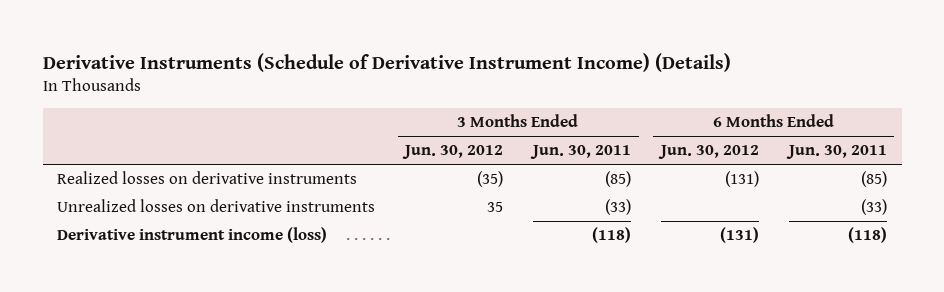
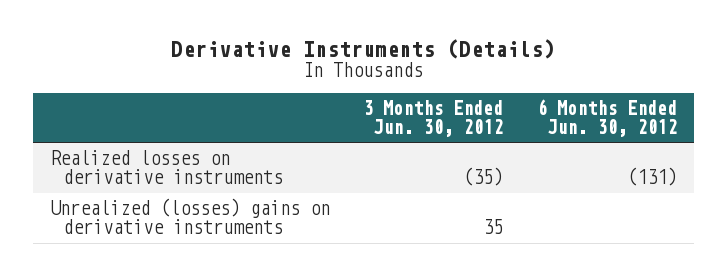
[42,52,731,72] Derivative Instruments (Schedule of Derivative Instrument Income) (Details) -> [171,38,556,59] Derivative Instruments (Details)
[530,145,632,160] Jun. 30, 2011 -> none
[785,145,887,160] Jun. 30, 2011 -> none
[57,227,328,244] Derivative instrument income (loss) -> none
[57,199,376,213] Unrealized losses on derivative instruments -> [49,198,330,235] Unrealized (losses) gains on derivative instruments

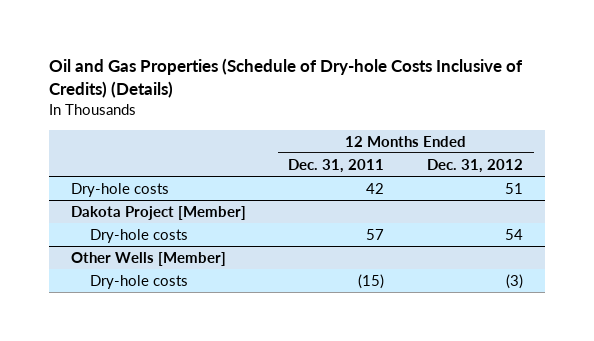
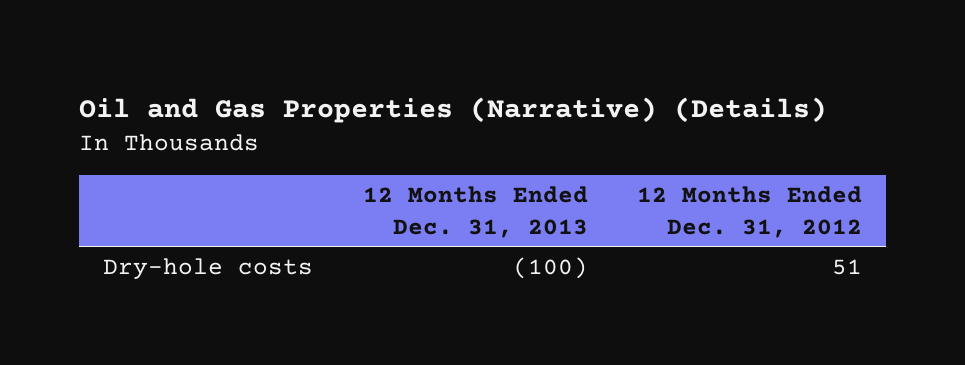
[49,57,524,98] Oil and Gas Properties (Schedule of Dry-hole Costs Inclusive of Credits) (Details) -> [78,96,827,123] Oil and Gas Properties (Narrative) (Details)
[288,158,385,173] Dec. 31, 2011 -> none
none -> [362,185,588,238] 12 Months Ended Dec. 31, 2013
[70,205,246,220] Dakota Project [Member] -> none
[90,228,189,243] Dry-hole costs -> none
[70,251,226,266] Other Wells [Member] -> none
[90,274,189,289] Dry-hole costs -> none

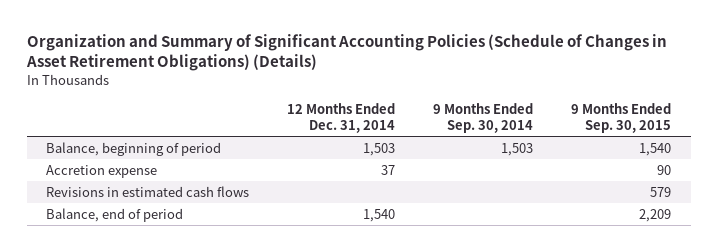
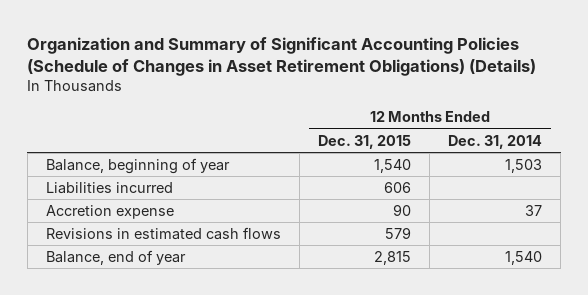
[433,102,534,133] 9 Months Ended Sep. 30, 2014 -> none
[571,102,672,133] 9 Months Ended Sep. 30, 2015 -> none
none -> [317,134,411,149] Dec. 31, 2015
[46,141,222,156] Balance, beginning of period -> [45,157,230,174] Balance, beginning of year
none -> [45,181,173,194] Liabilities incurred
[46,207,184,222] Balance, end of period -> [45,249,186,265] Balance, end of year

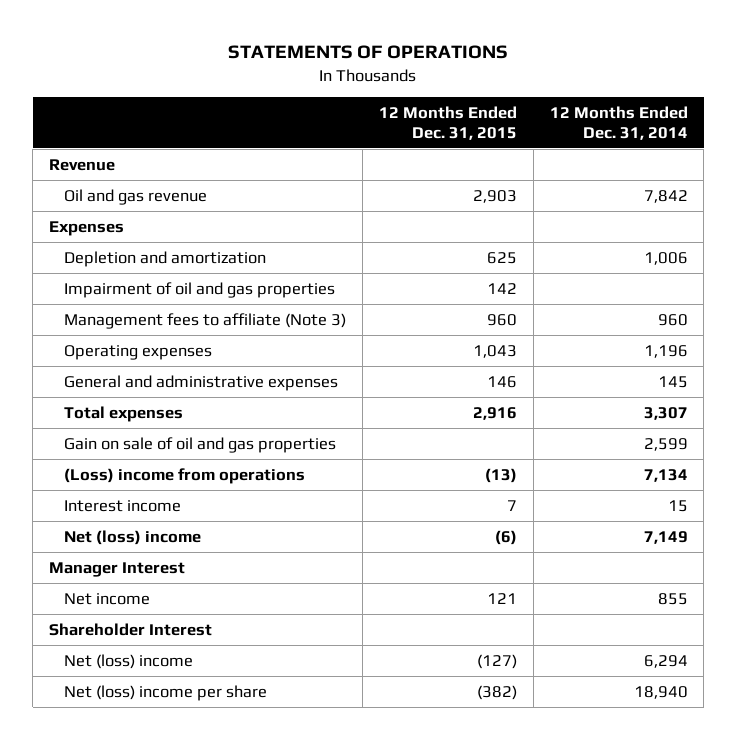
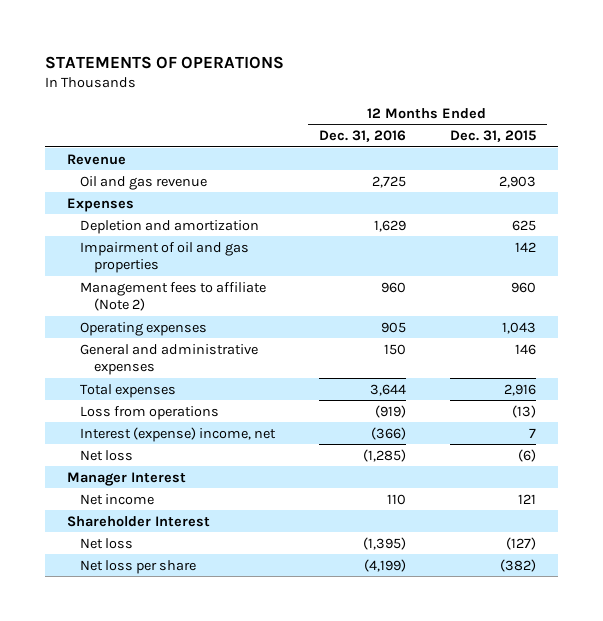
[549,105,688,140] 12 Months Ended Dec. 31, 2014 -> none
none -> [319,130,407,143] Dec. 31, 2016
[63,312,346,329] Management fees to affiliate (Note 3) -> [80,281,267,311] Management fees to affiliate (Note 2)
[63,436,336,453] Gain on sale of oil and gas properties -> none
[63,467,305,484] (Loss) income from operations -> [80,405,220,420] Loss from operations
[63,499,181,512] Interest income -> [80,426,277,442] Interest (expense) income, net
[63,529,201,545] Net (loss) income -> [80,449,134,461] Net loss
[63,653,193,669] Net (loss) income -> [80,537,134,549] Net loss
[63,684,267,701] Net (loss) income per share -> [80,559,197,574] Net loss per share

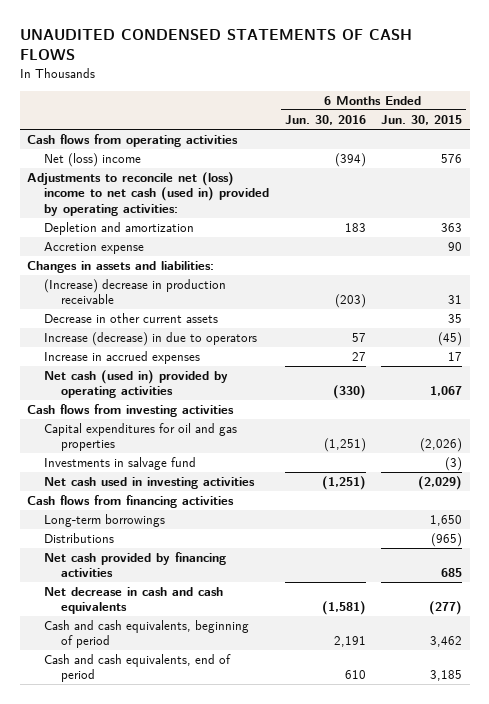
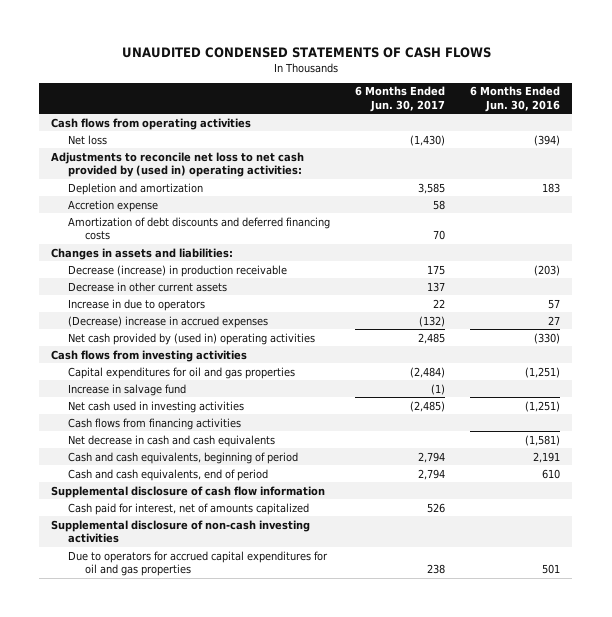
[381,114,463,125] Jun. 30, 2015 -> none
none -> [355,86,446,113] 6 Months Ended Jun. 30, 2017
[44,153,142,168] Net (loss) income -> [68,134,108,145] Net loss
[27,172,270,216] Adjustments to reconcile net (loss) income to net cash (used in) provided by operating activities: -> [51,151,305,178] Adjustments to reconcile net loss to net cash provided by (used in) operating activities:
none -> [68,216,331,241] Amortization of debt discounts and deferred financing costs
[44,279,227,305] (Increase) decrease in production receivable -> [68,264,288,277] Decrease (increase) in production receivable
[44,332,258,347] Increase (decrease) in due to operators -> [68,298,206,311] Increase in due to operators
[44,351,201,365] Increase in accrued expenses -> [68,315,269,328] (Decrease) increase in accrued expenses
[44,370,229,399] Net cash (used in) provided by operating activities -> [68,332,316,345] Net cash provided by (used in) operating activities
[44,457,197,471] Investments in salvage fund -> [68,383,187,396] Increase in salvage fund
[44,514,166,528] Long-term borrowings -> none
[44,533,115,544] Distributions -> none
[44,552,227,578] Net cash provided by financing activities -> none
none -> [51,485,326,498] Supplemental disclosure of cash flow information
none -> [68,502,310,515] Cash paid for interest, net of amounts capitalized
none -> [51,519,311,544] Supplemental disclosure of non-cash investing activities
none -> [68,550,329,577] Due to operators for accrued capital expenditures for oil and gas properties

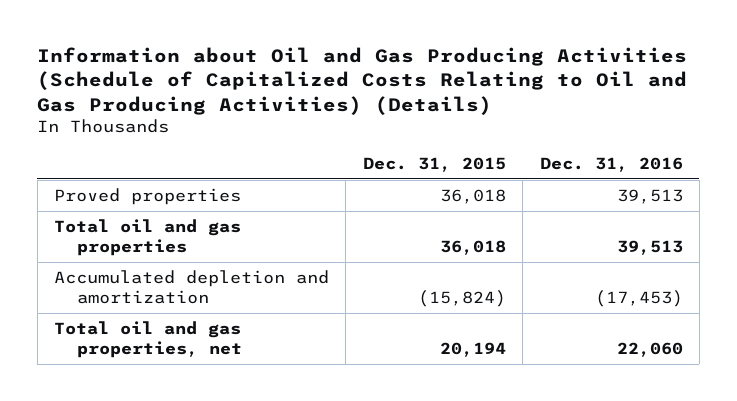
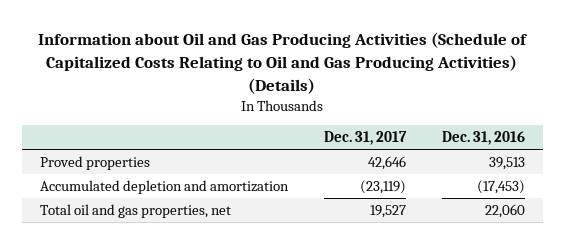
[362,156,506,172] Dec. 31, 2015 -> none
none -> [323,131,407,146] Dec. 31, 2017
[54,218,242,256] Total oil and gas properties -> none

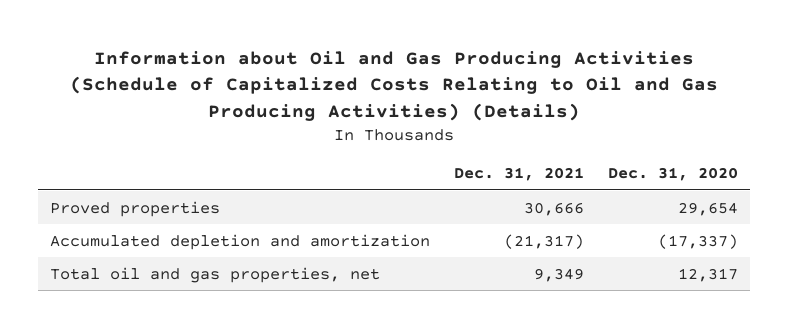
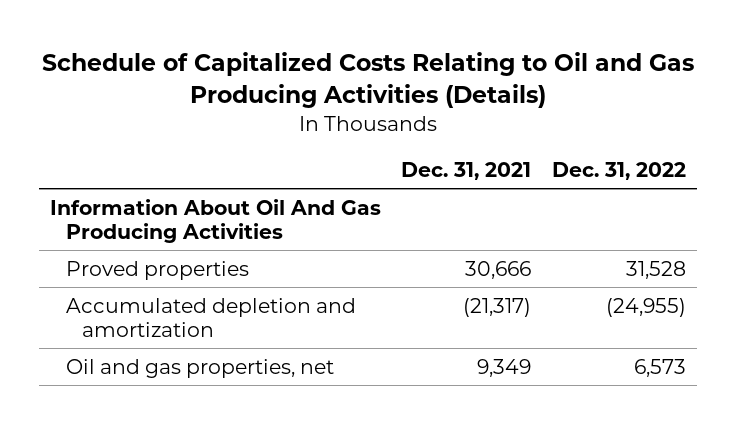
[69,50,718,121] Information about Oil and Gas Producing Activities (Schedule of Capitalized Costs Relating to Oil and Gas Producing Activities) (Details) -> [41,52,694,109] Schedule of Capitalized Costs Relating to Oil and Gas Producing Activities (Details)
[608,167,739,182] Dec. 31, 2020 -> none
none -> [552,162,687,181] Dec. 31, 2022
none -> [49,198,381,243] Information About Oil And Gas Producing Activities
[49,266,380,283] Total oil and gas properties, net -> [65,358,334,378] Oil and gas properties, net

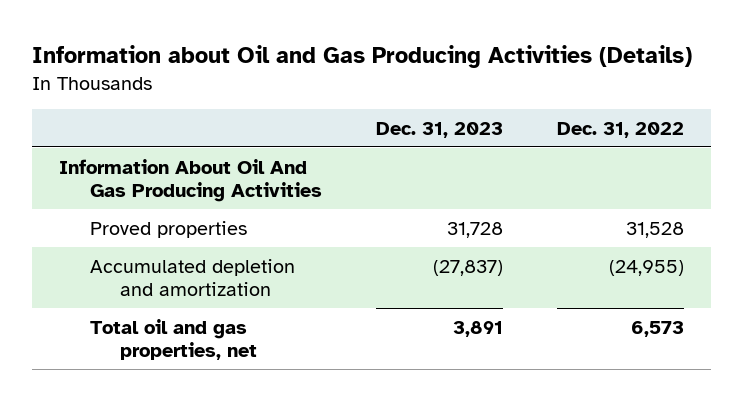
[41,52,694,109] Schedule of Capitalized Costs Relating to Oil and Gas Producing Activities (Details) -> [32,44,693,68] Information about Oil and Gas Producing Activities (Details)
[401,162,532,181] Dec. 31, 2021 -> none
none -> [375,121,503,138] Dec. 31, 2023
[65,358,334,378] Oil and gas properties, net -> [89,318,257,361] Total oil and gas properties, net

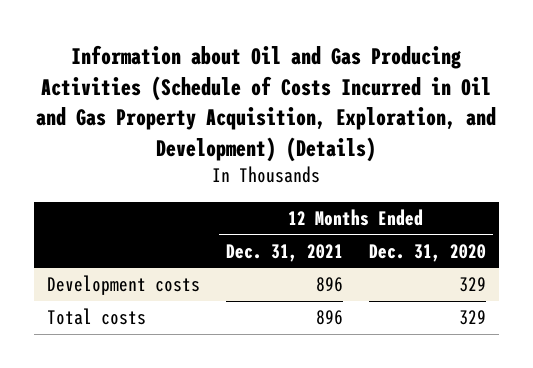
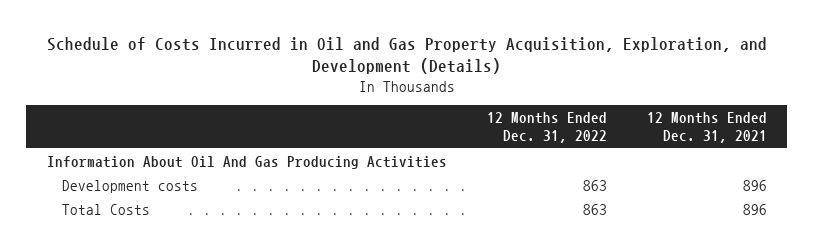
[36,45,497,162] Information about Oil and Gas Producing Activities (Schedule of Costs Incurred in Oil and Gas Property Acquisition, Exploration, and Development) (Details) -> [46,36,767,75] Schedule of Costs Incurred in Oil and Gas Property Acquisition, Exploration, and Development (Details)
[369,243,487,262] Dec. 31, 2020 -> none
none -> [486,111,607,143] 12 Months Ended Dec. 31, 2022
none -> [46,155,447,169] Information About Oil And Gas Producing Activities
[46,308,146,326] Total costs -> [62,203,151,215] Total Costs

